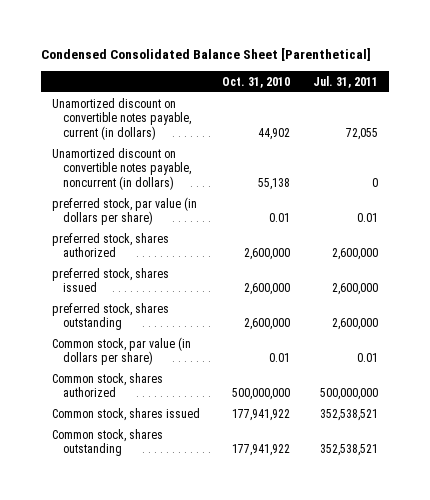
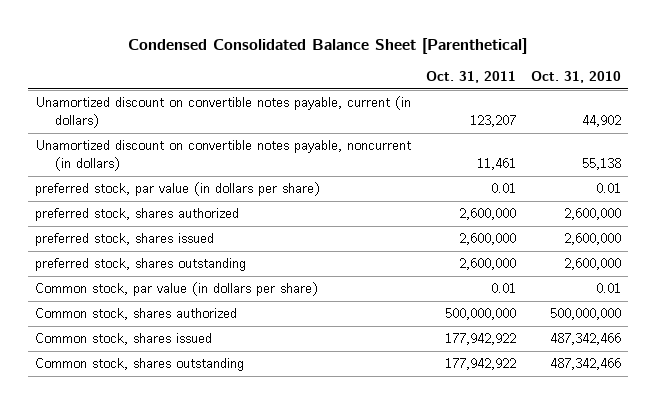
[312,75,378,88] Jul. 31, 2011 -> none
none -> [426,71,517,84] Oct. 31, 2011
[232,408,291,421] 177,941,922 -> [549,333,621,346] 487,342,466
[232,444,291,457] 177,941,922 -> [549,358,621,371] 487,342,466

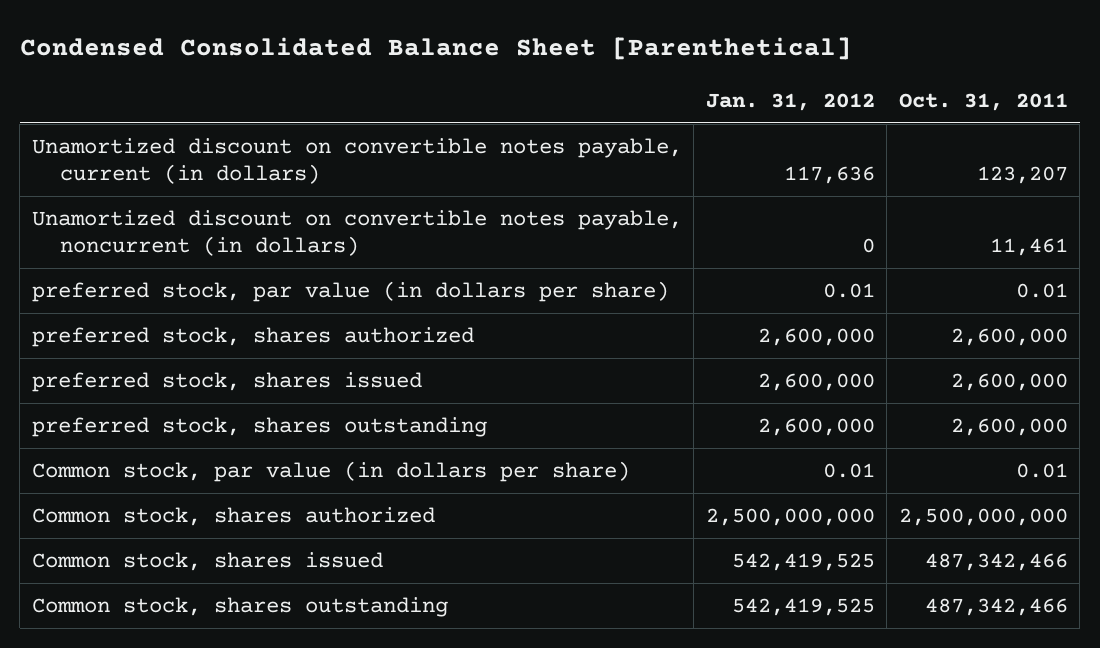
[530,71,621,84] Oct. 31, 2010 -> none
none -> [705,92,875,111] Jan. 31, 2012
[445,308,517,321] 500,000,000 -> [898,508,1068,527] 2,500,000,000
[445,333,517,346] 177,942,922 -> [924,553,1068,572] 487,342,466
[445,358,517,371] 177,942,922 -> [924,598,1068,617] 487,342,466

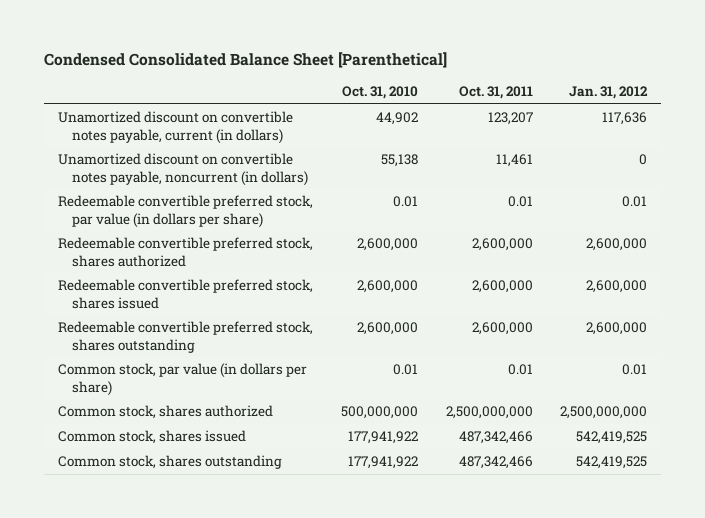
none -> [341,86,418,100] Oct. 31, 2010
[31,281,669,303] preferred stock, par value (in dollars per share) -> [58,195,314,228] Redeemable convertible preferred stock, par value (in dollars per share)
[31,327,474,348] preferred stock, shares authorized -> [58,237,314,267] Redeemable convertible preferred stock, shares authorized
[31,372,422,393] preferred stock, shares issued -> [58,279,314,309] Redeemable convertible preferred stock, shares issued
[31,417,487,438] preferred stock, shares outstanding -> [58,321,314,353] Redeemable convertible preferred stock, shares outstanding

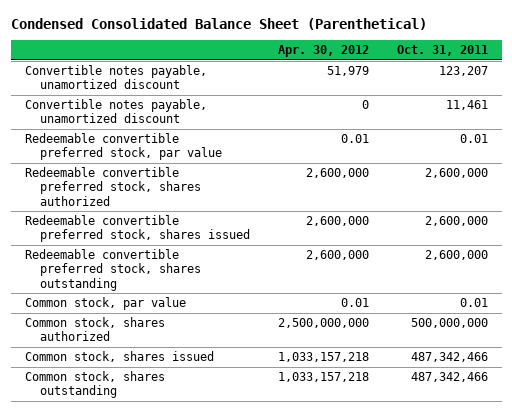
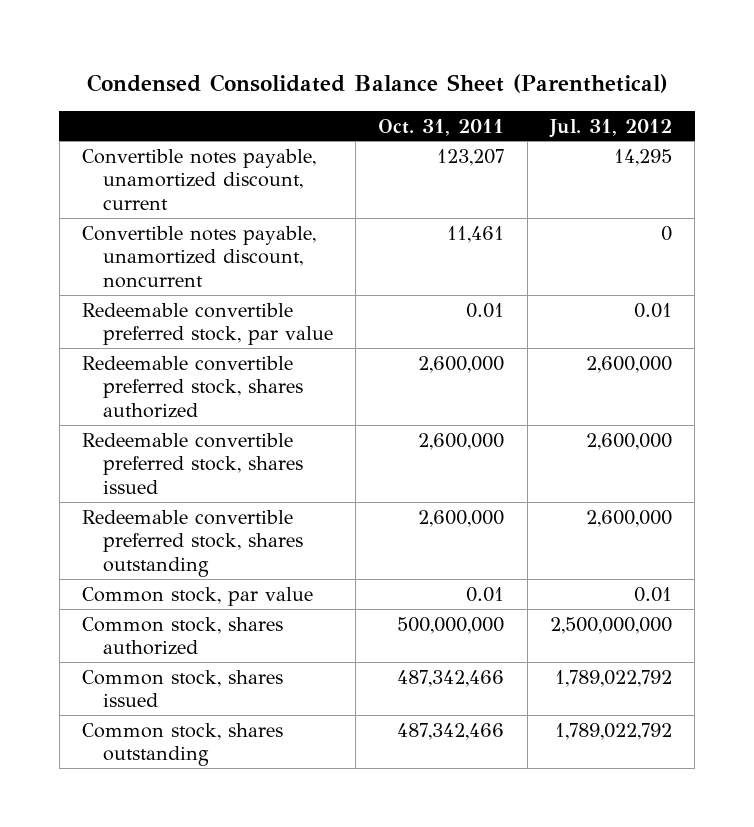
[277,45,369,58] Apr. 30, 2012 -> none
none -> [548,118,672,138] Jul. 31, 2012
[24,65,207,90] Convertible notes payable, unamortized discount -> [81,148,316,210] Convertible notes payable, unamortized discount, current
[24,99,207,124] Convertible notes payable, unamortized discount -> [81,225,316,288] Convertible notes payable, unamortized discount, noncurrent

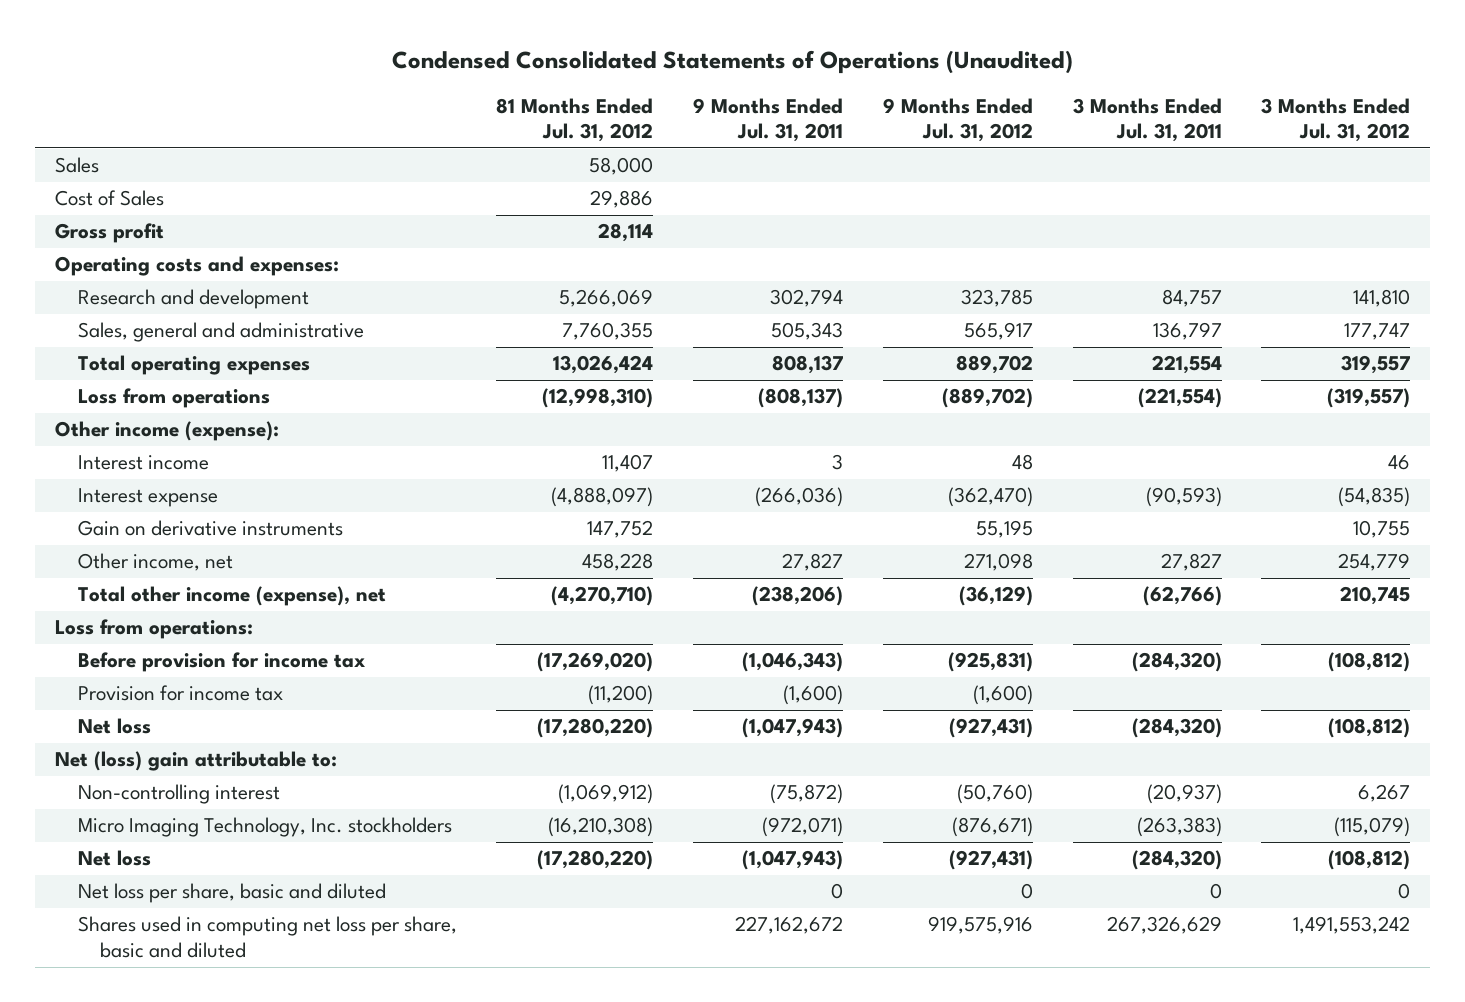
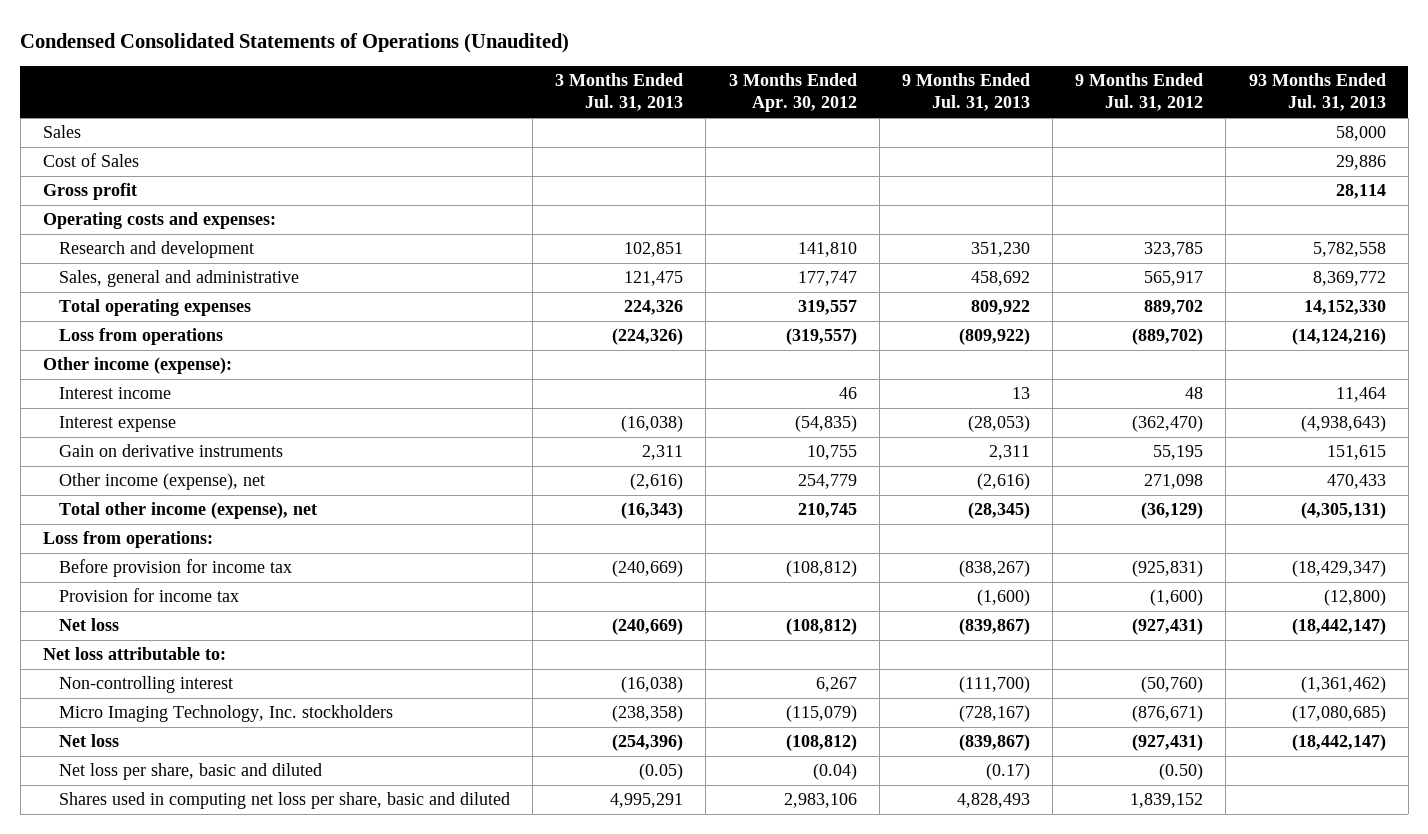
[496,97,654,143] 81 Months Ended Jul. 31, 2012 -> none
[693,97,844,143] 9 Months Ended Jul. 31, 2011 -> none
[1072,97,1222,143] 3 Months Ended Jul. 31, 2011 -> none
[1261,97,1411,143] 3 Months Ended Jul. 31, 2012 -> none
none -> [555,72,684,112] 3 Months Ended Jul. 31, 2013
none -> [728,72,857,113] 3 Months Ended Apr. 30, 2012
none -> [901,72,1030,112] 9 Months Ended Jul. 31, 2013
none -> [1248,72,1386,112] 93 Months Ended Jul. 31, 2013
[77,553,233,572] Other income, net -> [58,473,265,491] Other income (expense), net
[54,751,337,772] Net (loss) gain attributable to: -> [42,647,226,661] Net loss attributable to:
[1020,883,1033,900] 0 -> [1159,763,1204,781] (0.50)
[927,916,1033,935] 919,575,916 -> [1130,793,1204,809] 1,839,152

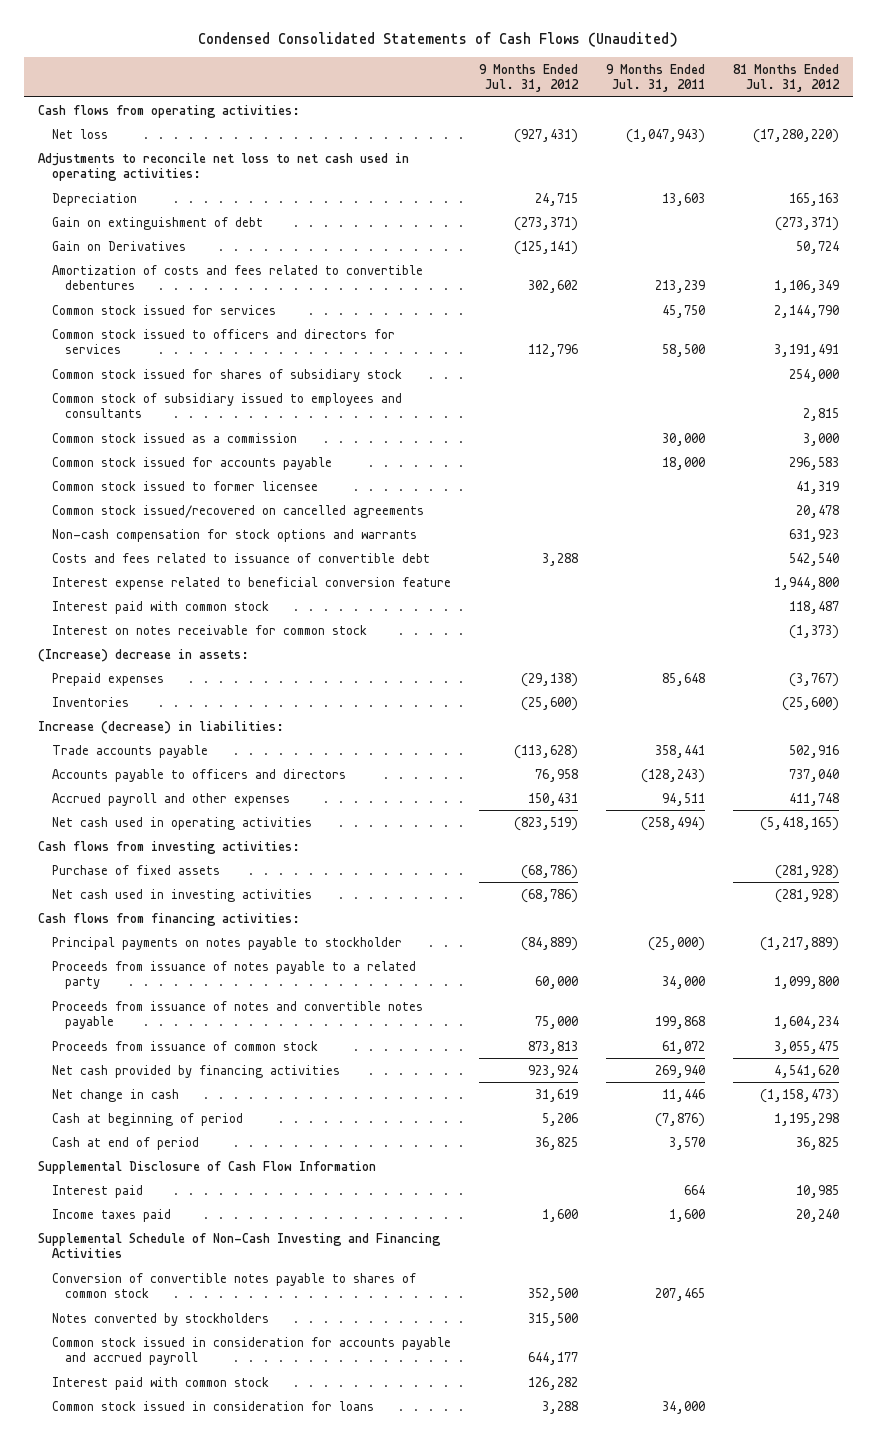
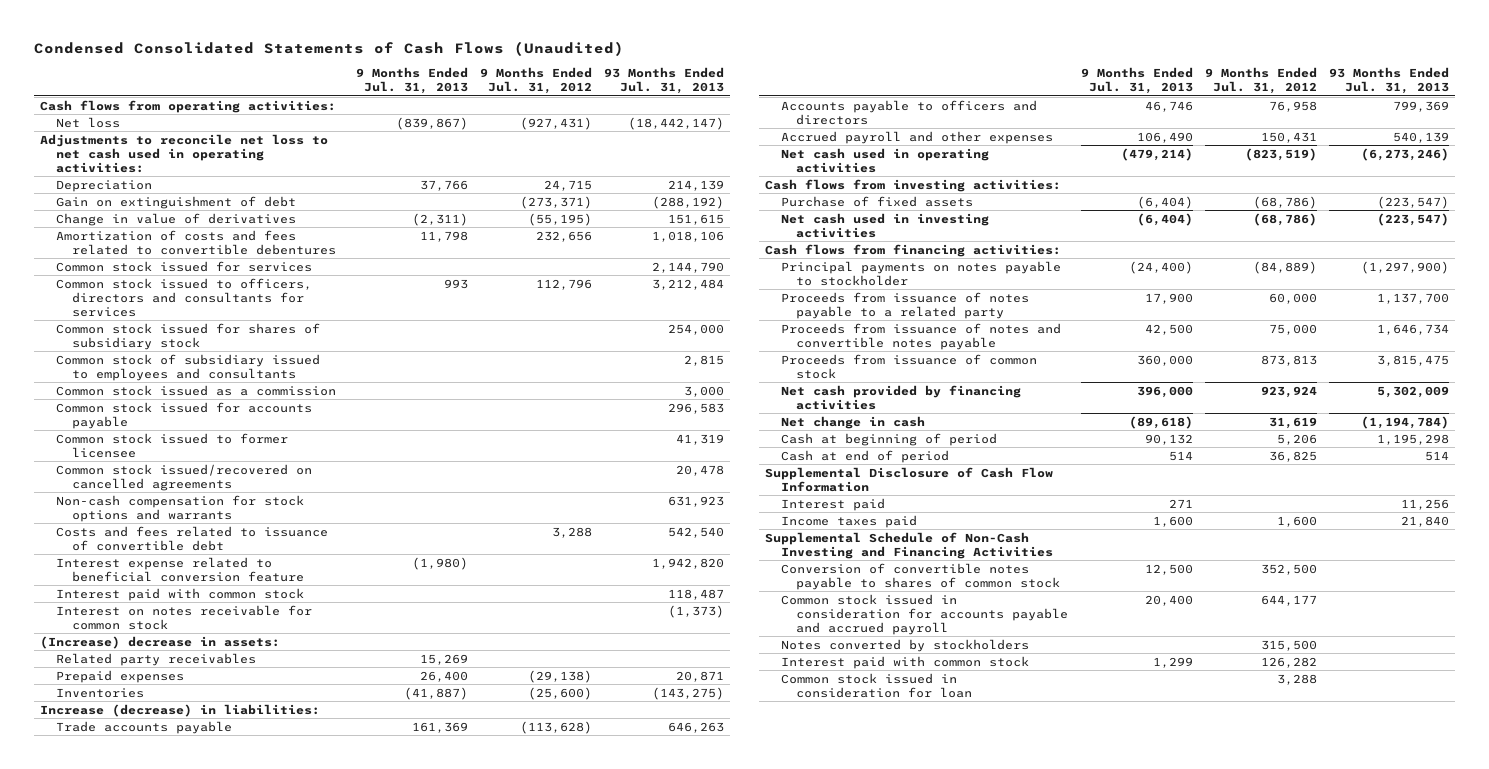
[605,63,705,93] 9 Months Ended Jul. 31, 2011 -> none
[732,63,840,93] 81 Months Ended Jul. 31, 2012 -> none
none -> [355,66,468,95] 9 Months Ended Jul. 31, 2013
none -> [603,66,724,95] 93 Months Ended Jul. 31, 2013
[51,240,186,251] Gain on Derivatives -> none
none -> [55,212,296,226] Change in value of derivatives
[527,280,578,294] 302,602 -> [535,230,592,242] 232,656
[51,328,395,355] Common stock issued to officers and directors for services -> [55,277,312,317] Common stock issued to officers, directors and consultants for services
none -> [55,652,256,666] Related party receivables
[51,1312,269,1326] Notes converted by stockholders -> [780,638,1029,652] Notes converted by stockholders
[51,1400,374,1411] Common stock issued in consideration for loans -> [780,672,973,698] Common stock issued in consideration for loan

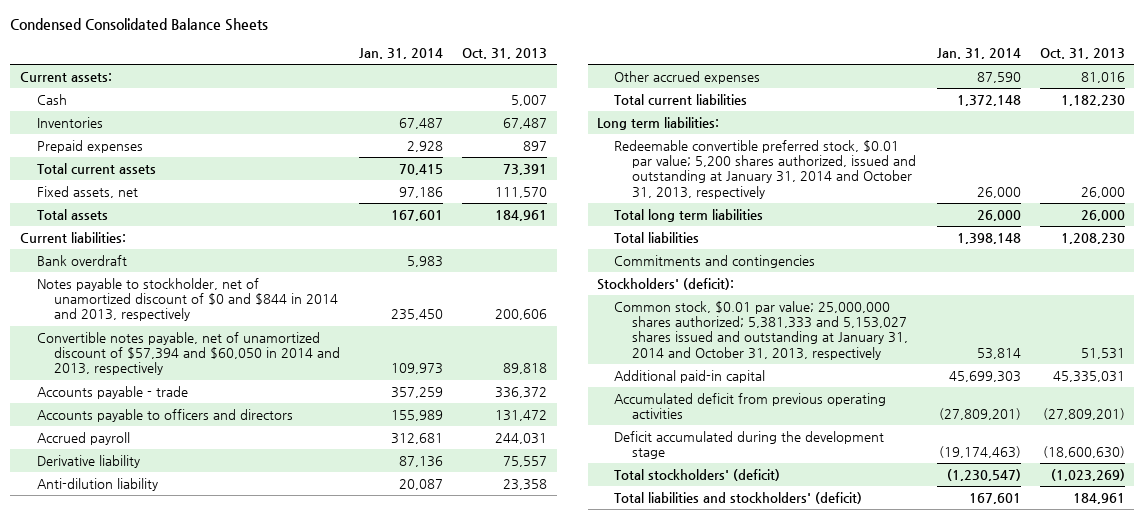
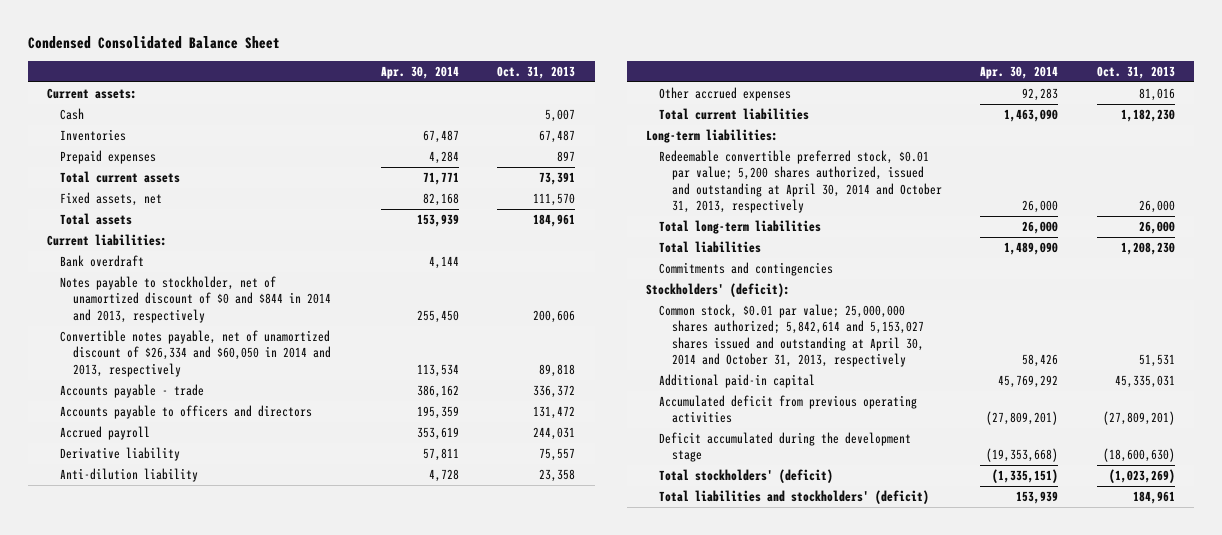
[10,18,269,32] Condensed Consolidated Balance Sheets -> [27,35,280,49] Condensed Consolidated Balance Sheet
[359,48,444,60] Jan. 31, 2014 -> none
none -> [380,65,459,79] Apr. 30, 2014
[36,331,341,376] Convertible notes payable, net of unamortized discount of $57,394 and $60,050 in 2014 and 2013, respectively -> [59,329,331,377] Convertible notes payable, net of unamortized discount of $26,334 and $60,050 in 2014 and 2013, respectively
[597,116,720,130] Long term liabilities: -> [646,128,779,143] Long-term liabilities:
[614,139,916,199] Redeemable convertible preferred stock, $0.01 par value; 5,200 shares authorized, issued and outstanding at January 31, 2014 and October 31, 2013, respectively -> [659,149,943,214] Redeemable convertible preferred stock, $0.01 par value; 5,200 shares authorized, issued and outstanding at April 30, 2014 and October 31, 2013, respectively
[614,208,764,222] Total long term liabilities -> [659,219,822,234] Total long-term liabilities
[614,300,908,360] Common stock, $0.01 par value; 25,000,000 shares authorized; 5,381,333 and 5,153,027 shares issued and outstanding at January 31, 2014 and October 31, 2013, respectively -> [659,303,925,368] Common stock, $0.01 par value; 25,000,000 shares authorized; 5,842,614 and 5,153,027 shares issued and outstanding at April 30, 2014 and October 31, 2013, respectively

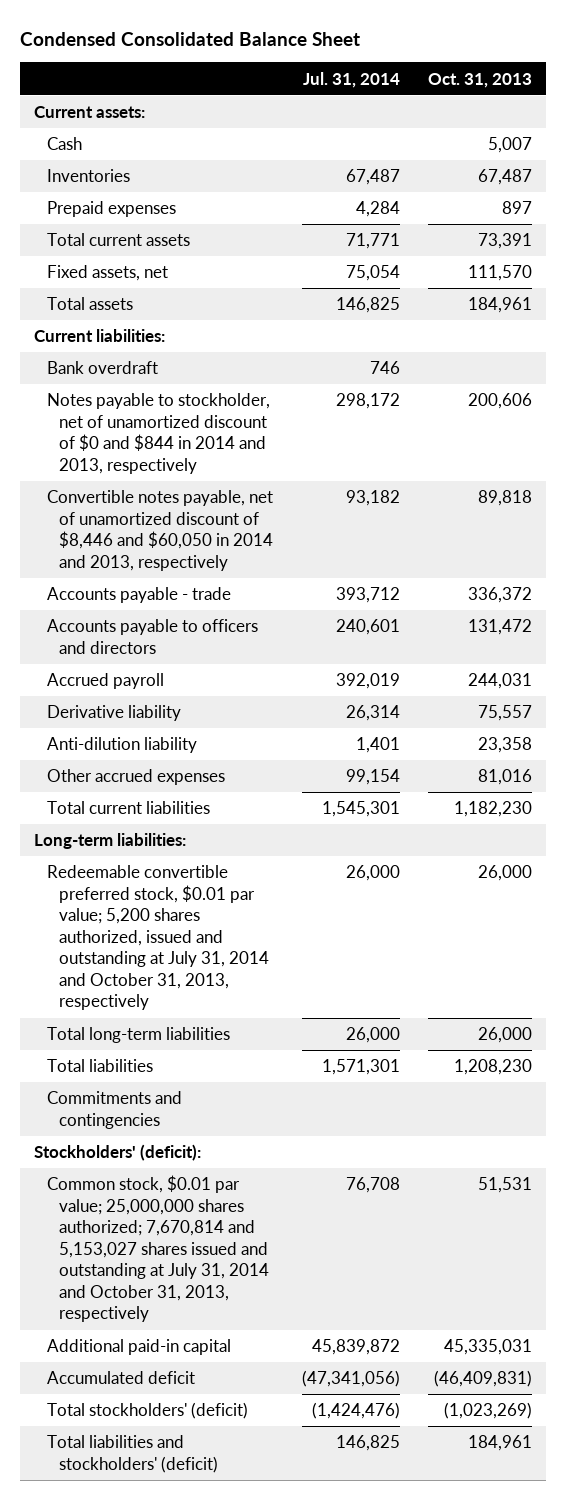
[380,65,459,79] Apr. 30, 2014 -> none
none -> [302,71,400,88] Jul. 31, 2014
[59,329,331,377] Convertible notes payable, net of unamortized discount of $26,334 and $60,050 in 2014 and 2013, respectively -> [46,490,274,571] Convertible notes payable, net of unamortized discount of $8,446 and $60,050 in 2014 and 2013, respectively
[659,149,943,214] Redeemable convertible preferred stock, $0.01 par value; 5,200 shares authorized, issued and outstanding at April 30, 2014 and October 31, 2013, respectively -> [46,865,270,1011] Redeemable convertible preferred stock, $0.01 par value; 5,200 shares authorized, issued and outstanding at July 31, 2014 and October 31, 2013, respectively
[659,303,925,368] Common stock, $0.01 par value; 25,000,000 shares authorized; 5,842,614 and 5,153,027 shares issued and outstanding at April 30, 2014 and October 31, 2013, respectively -> [46,1175,270,1323] Common stock, $0.01 par value; 25,000,000 shares authorized; 7,670,814 and 5,153,027 shares issued and outstanding at July 31, 2014 and October 31, 2013, respectively
[659,394,918,424] Accumulated deficit from previous operating activities -> none
[659,431,912,463] Deficit accumulated during the development stage -> none
none -> [46,1371,195,1385] Accumulated deficit

